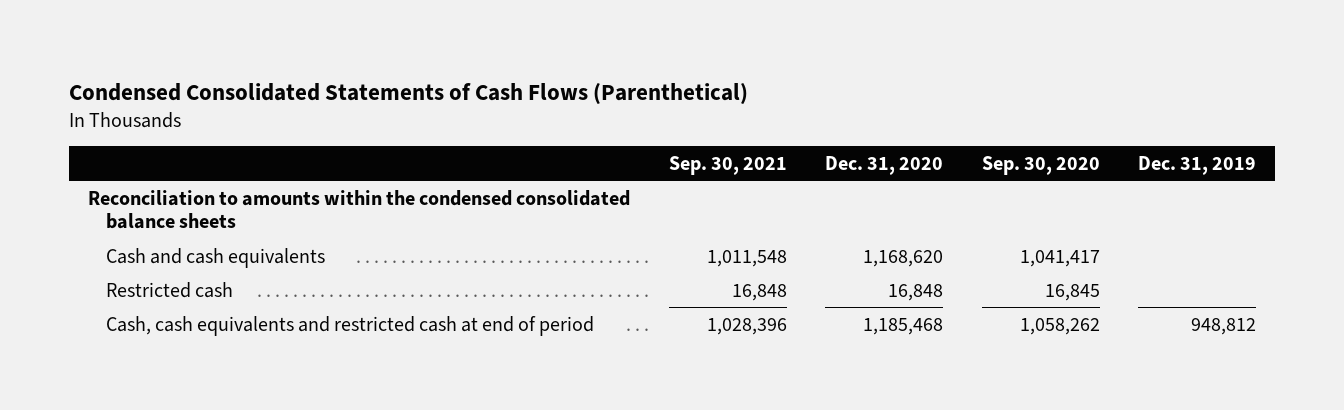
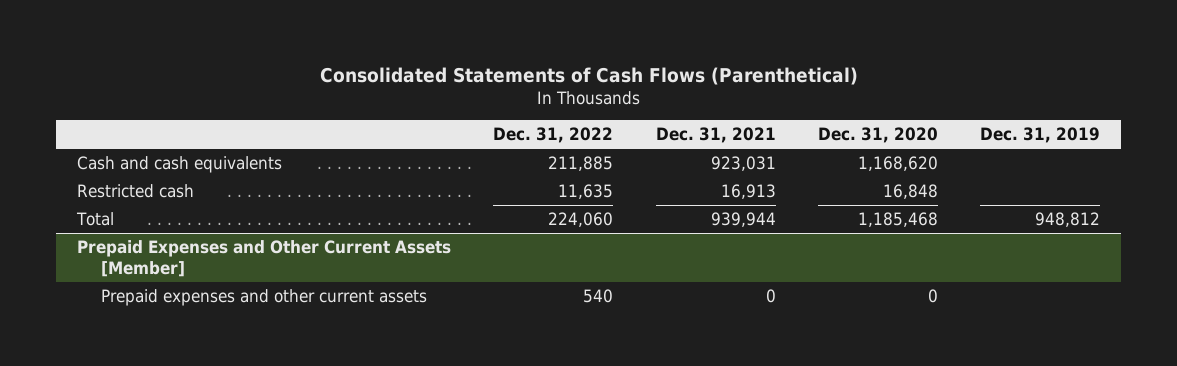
[68,82,748,105] Condensed Consolidated Statements of Cash Flows (Parenthetical) -> [319,66,858,85] Consolidated Statements of Cash Flows (Parenthetical)
[668,155,787,175] Sep. 30, 2021 -> none
[981,155,1100,175] Sep. 30, 2020 -> none
none -> [493,127,614,144] Dec. 31, 2022
none -> [655,127,776,144] Dec. 31, 2021
[88,189,631,230] Reconciliation to amounts within the condensed consolidated balance sheets -> none
[106,315,595,336] Cash, cash equivalents and restricted cash at end of period -> [76,212,115,227] Total
none -> [77,240,452,277] Prepaid Expenses and Other Current Assets [Member]
none -> [100,289,427,307] Prepaid expenses and other current assets

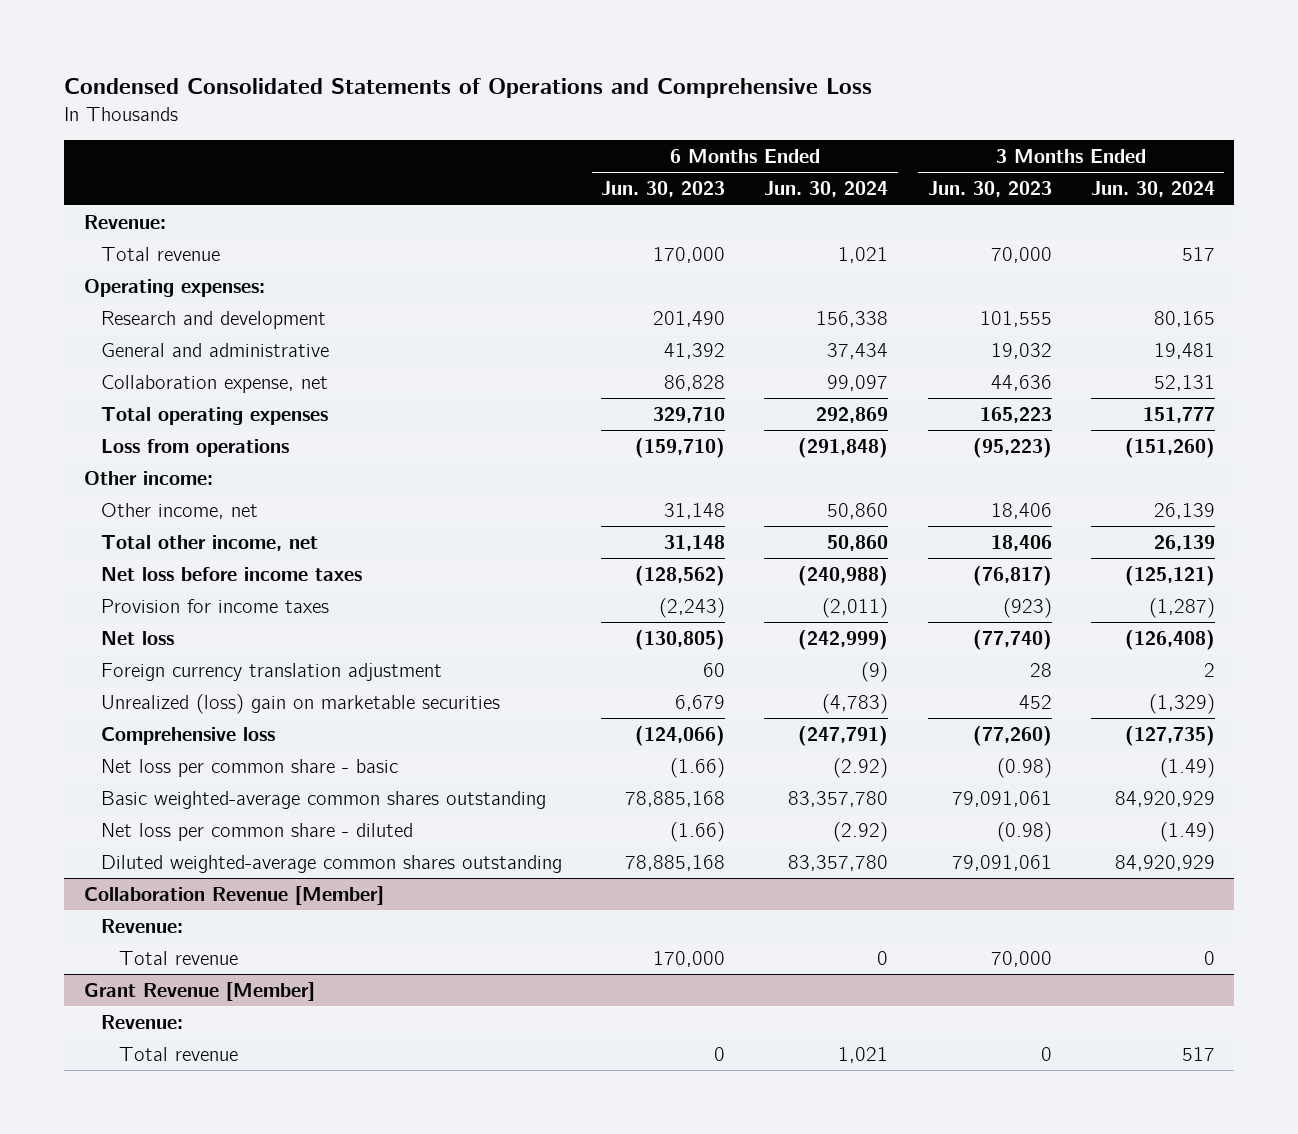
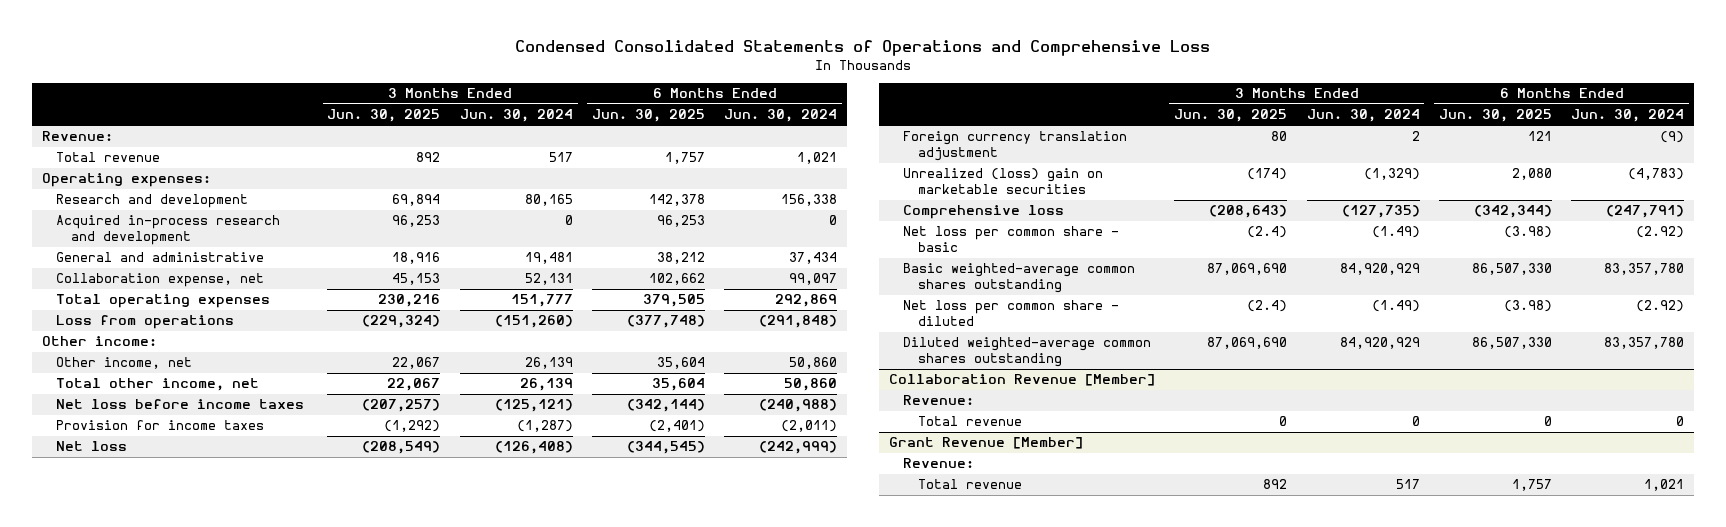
[601,181,726,198] Jun. 30, 2023 -> none
[927,181,1052,198] Jun. 30, 2023 -> none
none -> [327,109,441,123] Jun. 30, 2025
none -> [592,109,706,123] Jun. 30, 2025
none -> [56,215,281,246] Acquired in-process research and development

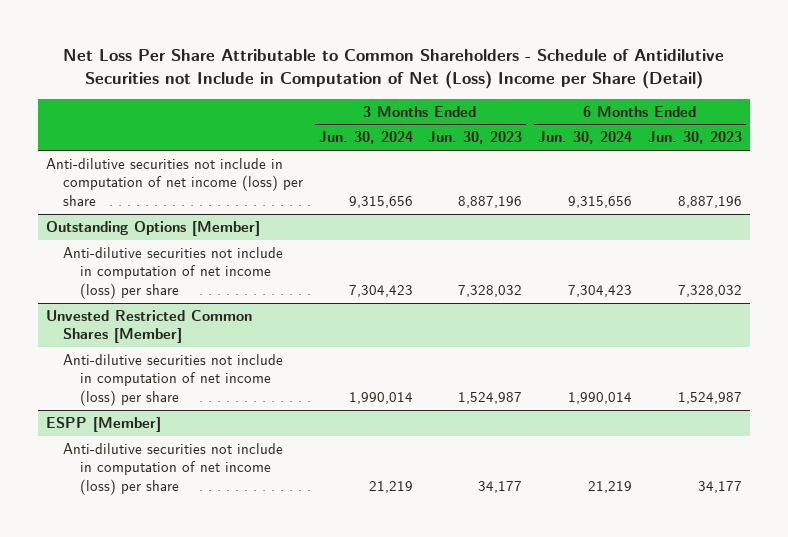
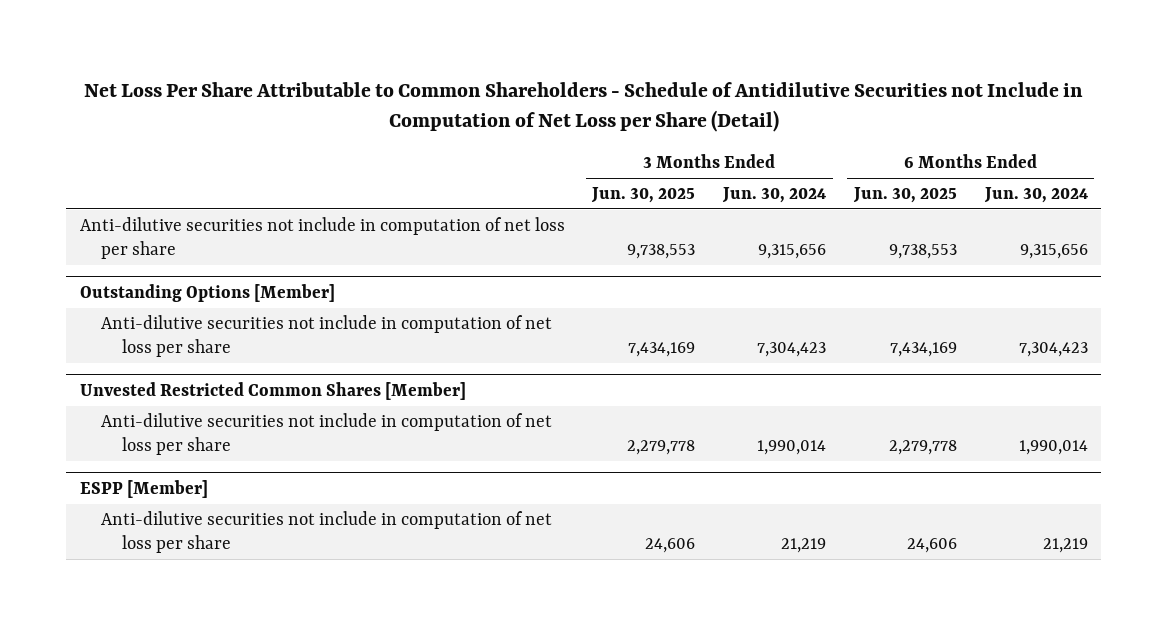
[62,49,724,90] Net Loss Per Share Attributable to Common Shareholders - Schedule of Antidilutive Securities not Include in Computation of Net (Loss) Income per Share (Detail) -> [83,81,1083,133] Net Loss Per Share Attributable to Common Shareholders - Schedule of Antidilutive Securities not Include in Computation of Net Loss per Share (Detail)
[428,131,523,145] Jun. 30, 2023 -> none
[647,131,742,145] Jun. 30, 2023 -> none
none -> [591,187,696,204] Jun. 30, 2025
none -> [852,187,957,204] Jun. 30, 2025
[46,157,303,206] Anti-dilutive securities not include in computation of net income (loss) per share -> [79,217,565,259] Anti-dilutive securities not include in computation of net loss per share
[62,246,283,299] Anti-dilutive securities not include in computation of net income (loss) per share -> [100,315,552,357] Anti-dilutive securities not include in computation of net loss per share
[62,353,283,406] Anti-dilutive securities not include in computation of net income (loss) per share -> [100,413,552,455] Anti-dilutive securities not include in computation of net loss per share
[62,442,283,495] Anti-dilutive securities not include in computation of net income (loss) per share -> [100,511,552,553] Anti-dilutive securities not include in computation of net loss per share

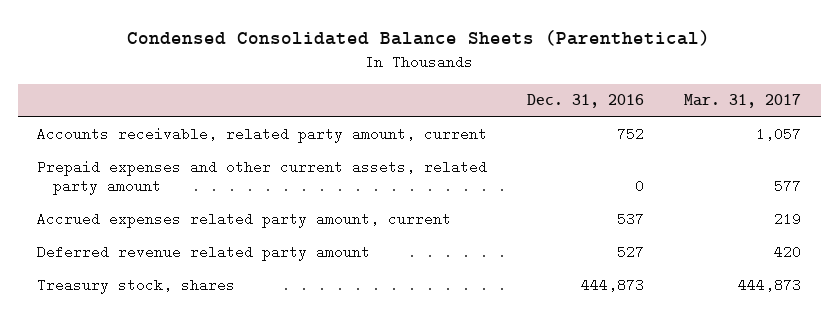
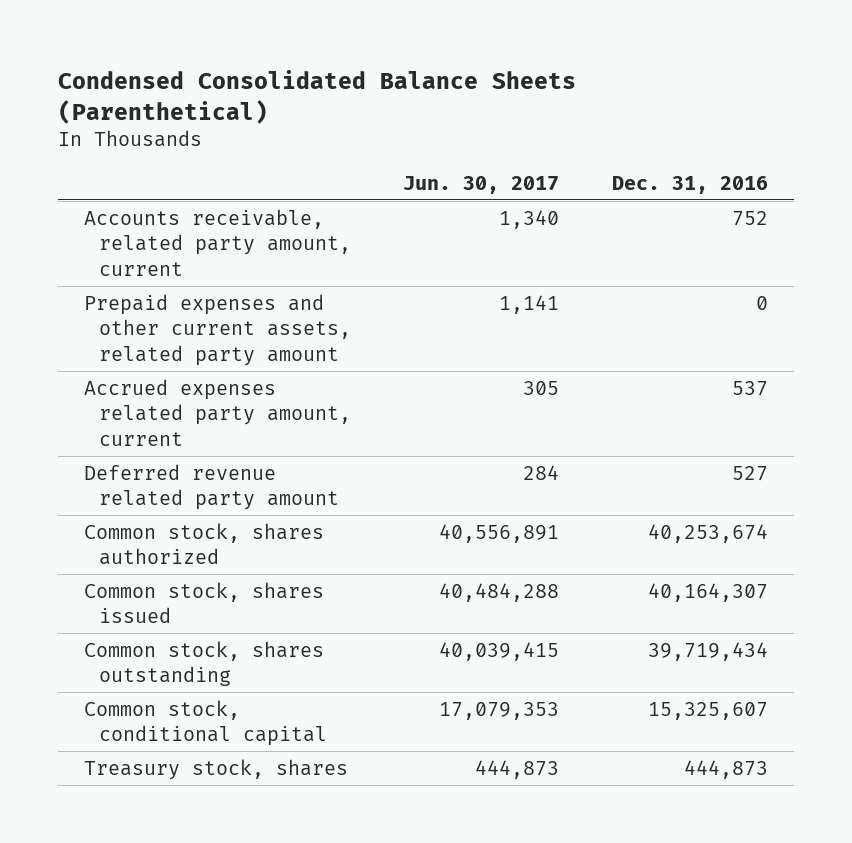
[684,94,802,109] Mar. 31, 2017 -> none
none -> [403,175,560,194] Jun. 30, 2017
none -> [84,522,325,566] Common stock, shares authorized
none -> [84,581,325,624] Common stock, shares issued
none -> [84,640,325,687] Common stock, shares outstanding
none -> [84,699,327,747] Common stock, conditional capital

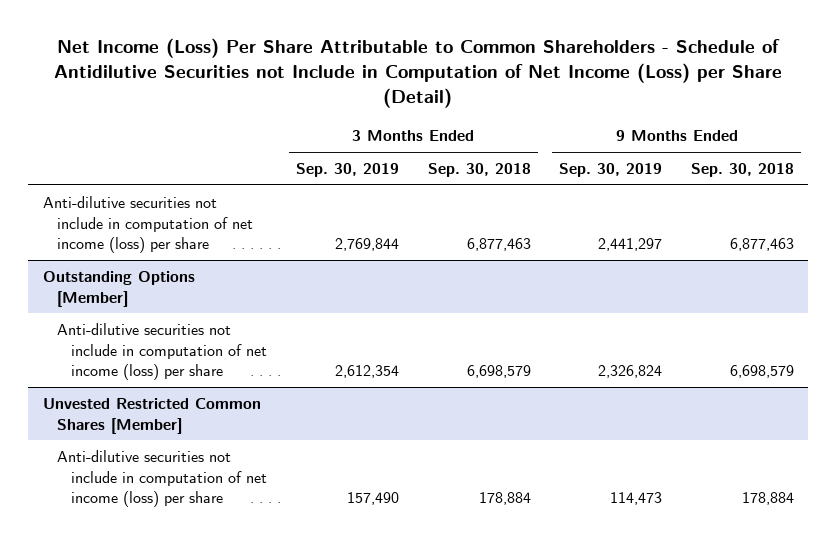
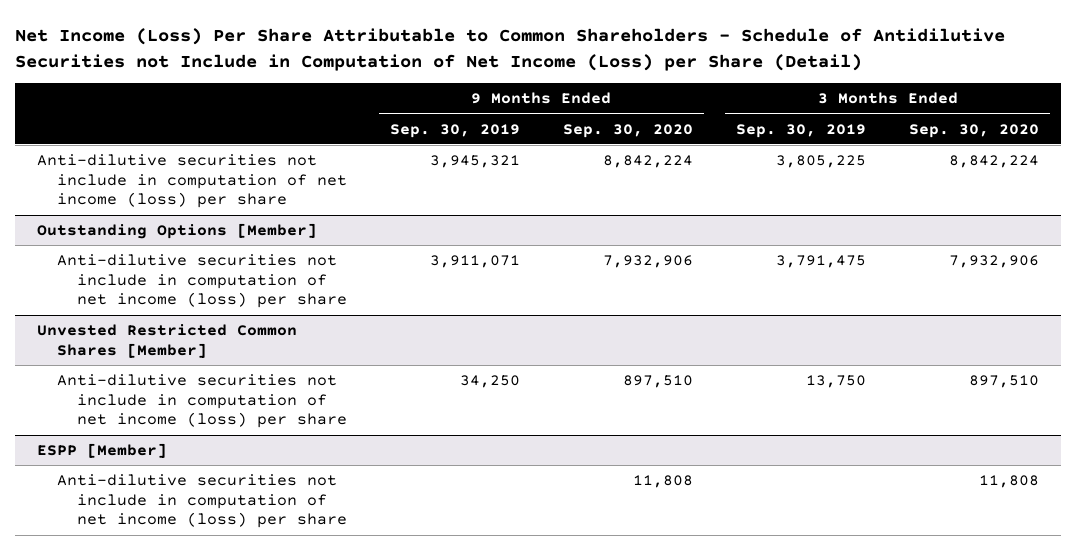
[427,163,531,178] Sep. 30, 2018 -> none
[691,163,795,178] Sep. 30, 2018 -> none
none -> [562,123,693,138] Sep. 30, 2020
none -> [909,123,1040,138] Sep. 30, 2020
[334,238,399,252] 2,769,844 -> [776,155,867,169] 3,805,225
[598,238,663,252] 2,441,297 -> [429,155,520,169] 3,945,321
[334,365,399,379] 2,612,354 -> [776,255,867,269] 3,791,475
[598,365,663,379] 2,326,824 -> [429,255,520,269] 3,911,071
[346,492,399,506] 157,490 -> [806,375,867,389] 13,750
[610,492,663,506] 114,473 -> [459,375,520,389] 34,250
none -> [36,443,167,459] ESPP [Member]
none -> [56,474,347,529] Anti-dilutive securities not include in computation of net income (loss) per share

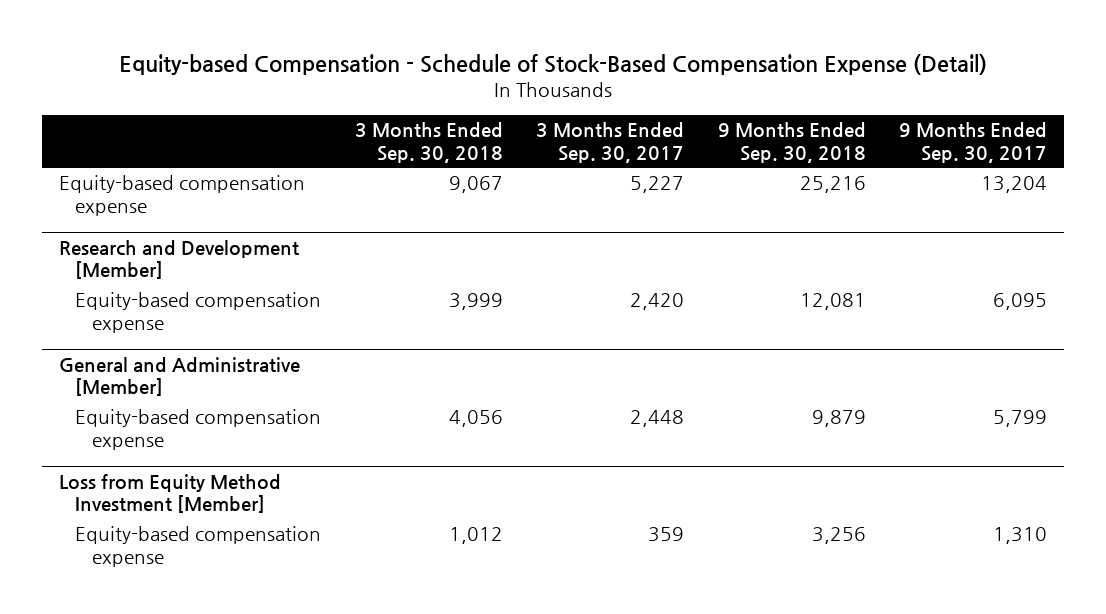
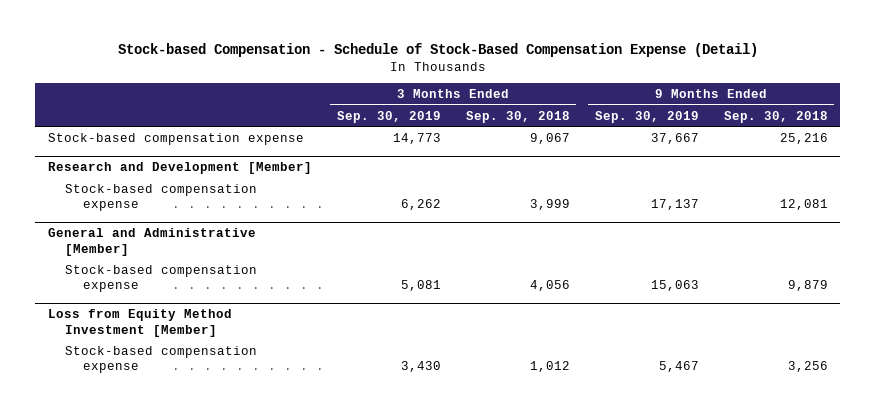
[119,54,988,76] Equity-based Compensation - Schedule of Stock-Based Compensation Expense (Detail) -> [117,43,758,58] Stock-based Compensation - Schedule of Stock-Based Compensation Expense (Detail)
[536,122,685,163] 3 Months Ended Sep. 30, 2017 -> none
[899,122,1048,163] 9 Months Ended Sep. 30, 2017 -> none
none -> [336,110,441,123] Sep. 30, 2019
none -> [594,110,699,123] Sep. 30, 2019
[59,175,306,217] Equity-based compensation expense -> [47,132,304,145] Stock-based compensation expense
[75,292,322,334] Equity-based compensation expense -> [65,183,258,212] Stock-based compensation expense
[75,409,322,451] Equity-based compensation expense -> [65,264,258,293] Stock-based compensation expense
[75,526,322,568] Equity-based compensation expense -> [65,345,258,374] Stock-based compensation expense

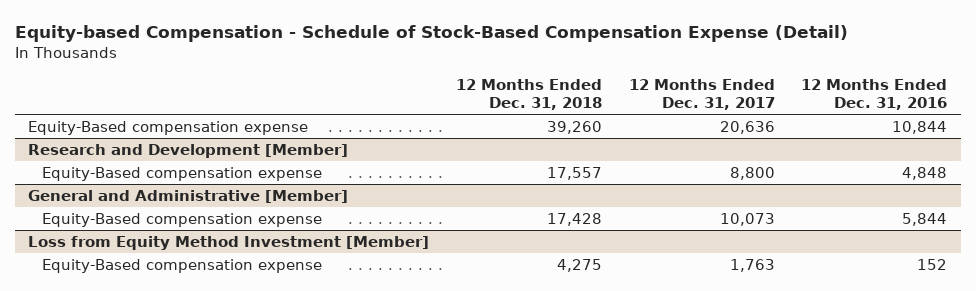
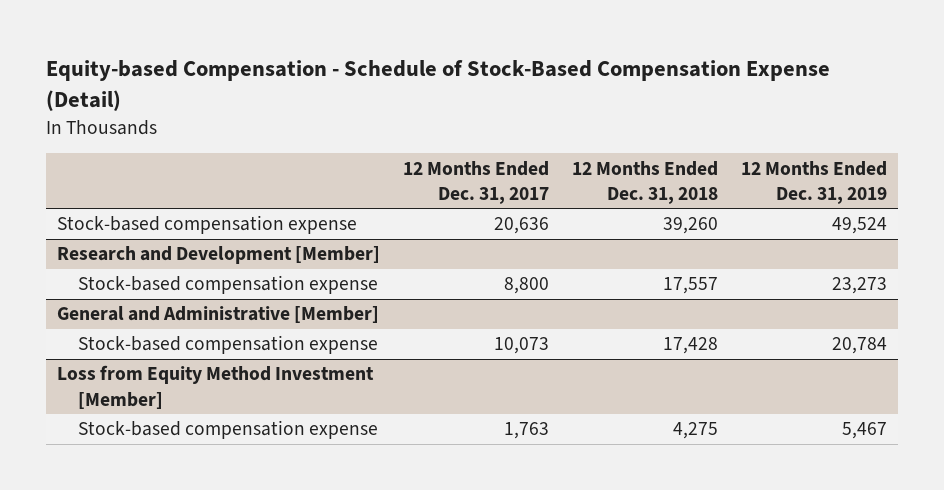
[801,78,948,111] 12 Months Ended Dec. 31, 2016 -> none
none -> [740,160,887,204] 12 Months Ended Dec. 31, 2019
[28,120,309,135] Equity-Based compensation expense -> [57,215,358,235] Stock-based compensation expense
[41,166,322,181] Equity-Based compensation expense -> [78,275,379,295] Stock-based compensation expense
[41,212,322,227] Equity-Based compensation expense -> [78,335,379,355] Stock-based compensation expense
[41,258,322,273] Equity-Based compensation expense -> [78,420,379,440] Stock-based compensation expense

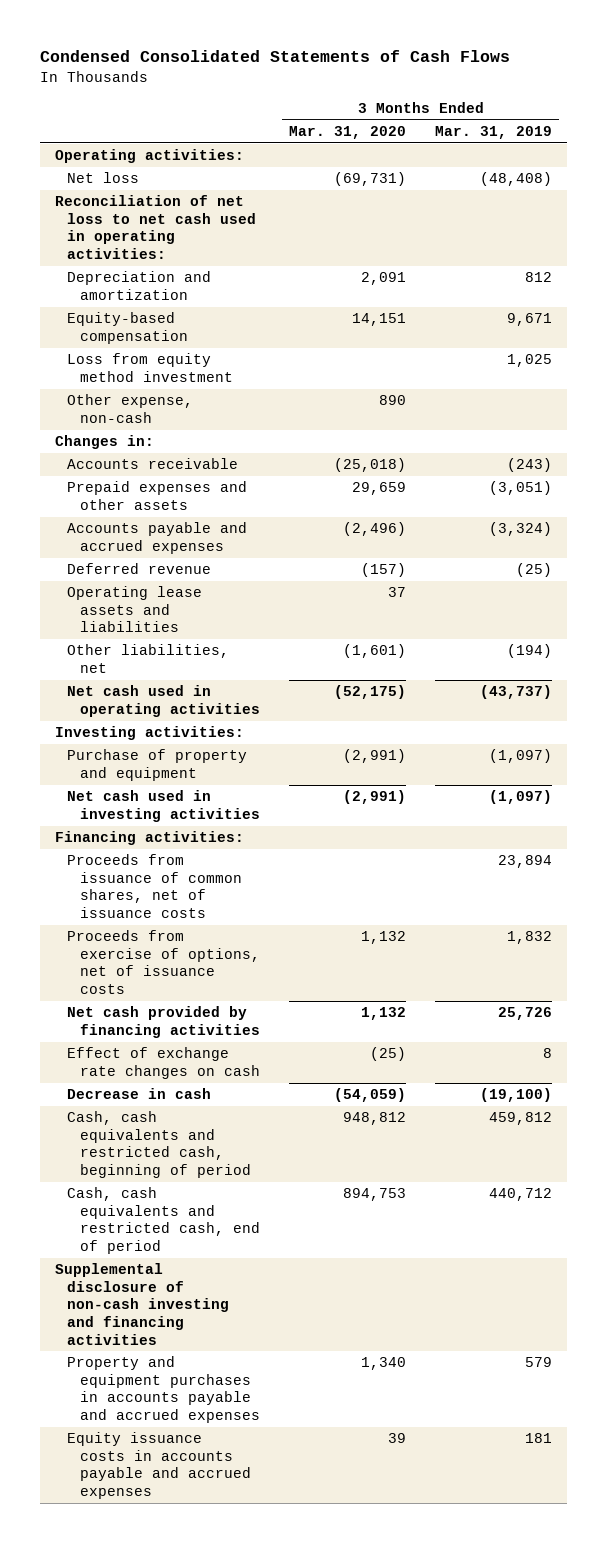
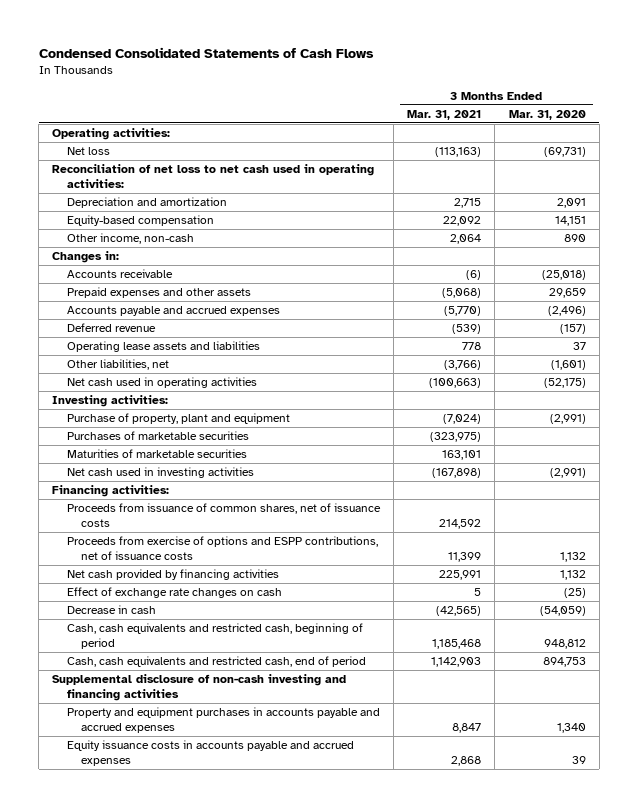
[435,125,553,139] Mar. 31, 2019 -> none
none -> [407,109,482,120] Mar. 31, 2021
[67,353,233,382] Loss from equity method investment -> none
[67,394,194,423] Other expense, non-cash -> [66,233,194,245] Other income, non-cash
[67,749,248,781] Purchase of property and equipment -> [66,413,290,425] Purchase of property, plant and equipment
none -> [66,431,249,441] Purchases of marketable securities
none -> [66,449,247,459] Maturities of marketable securities
[67,930,260,995] Proceeds from exercise of options, net of issuance costs -> [66,536,378,561] Proceeds from exercise of options and ESPP contributions, net of issuance costs

